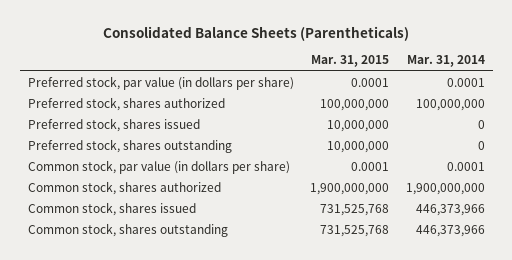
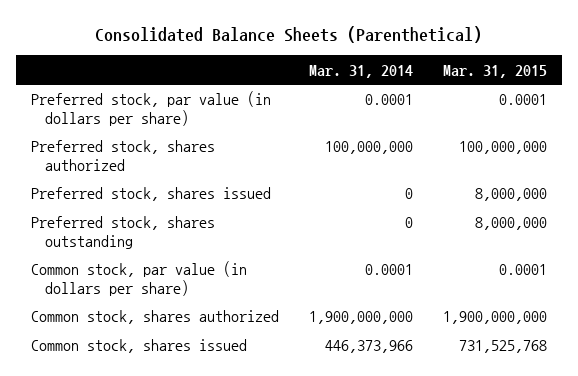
[103,25,410,41] Consolidated Balance Sheets (Parentheticals) -> [95,25,483,43] Consolidated Balance Sheets (Parenthetical)
[327,119,390,132] 10,000,000 -> [475,188,548,202] 8,000,000
[327,140,390,153] 10,000,000 -> [475,217,548,231] 8,000,000
[27,222,228,237] Common stock, shares outstanding -> none

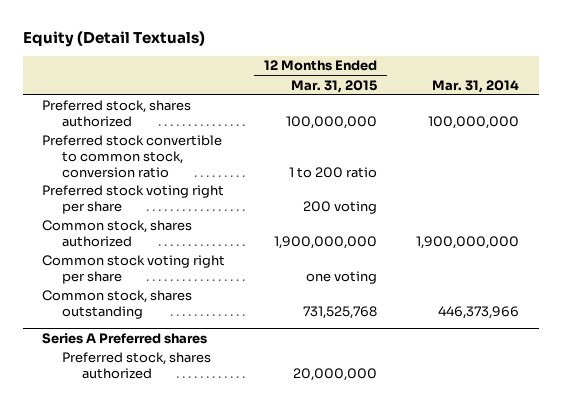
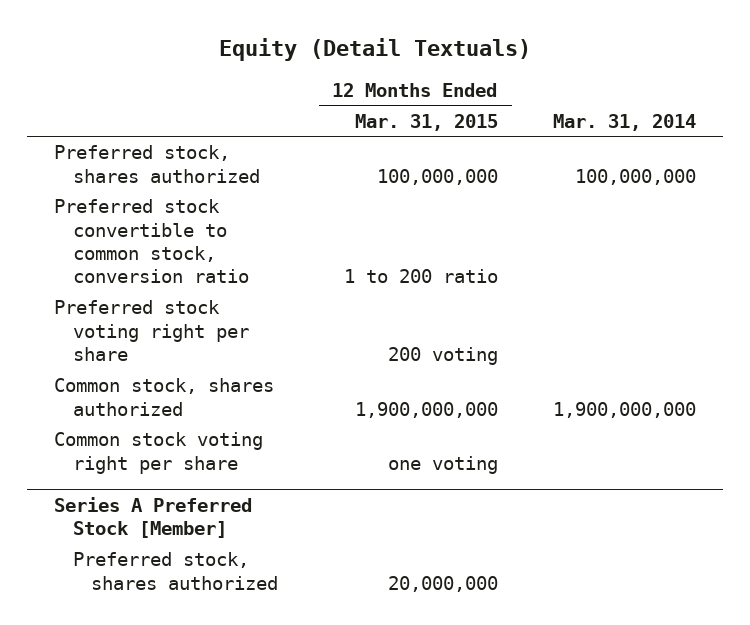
[42,290,193,320] Common stock, shares outstanding -> none
[42,333,208,345] Series A Preferred shares -> [54,496,253,539] Series A Preferred Stock [Member]

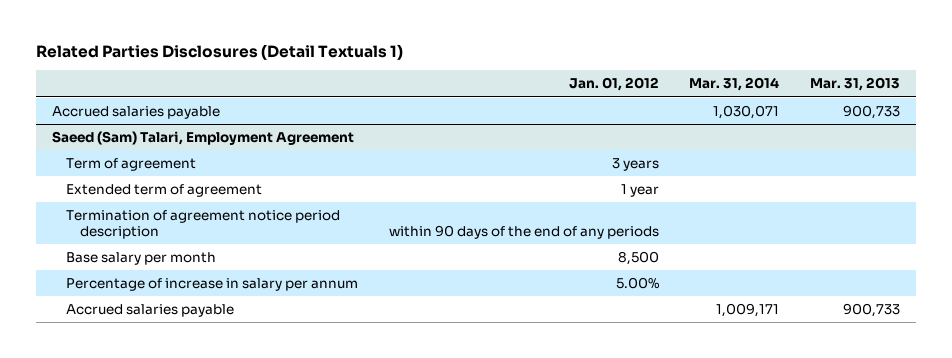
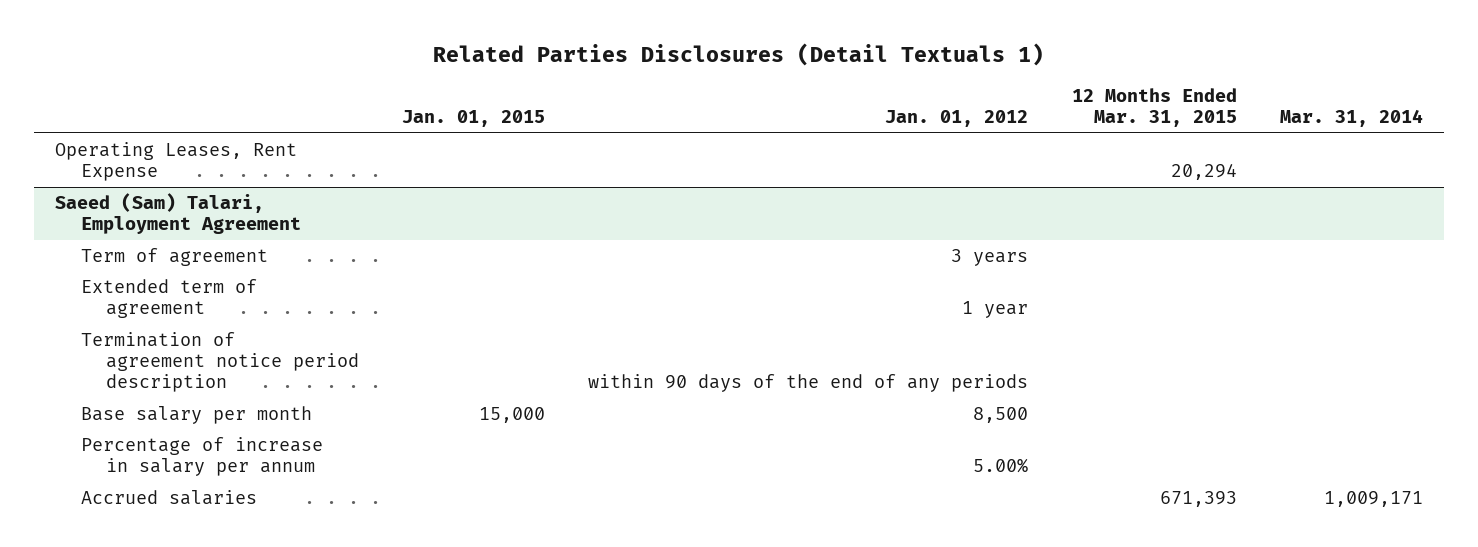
[810,77,901,92] Mar. 31, 2013 -> none
none -> [402,110,546,128] Jan. 01, 2015
none -> [1071,88,1237,128] 12 Months Ended Mar. 31, 2015
[51,106,220,120] Accrued salaries payable -> none
none -> [55,142,298,182] Operating Leases, Rent Expense
[65,304,234,318] Accrued salaries payable -> [80,490,257,506] Accrued salaries

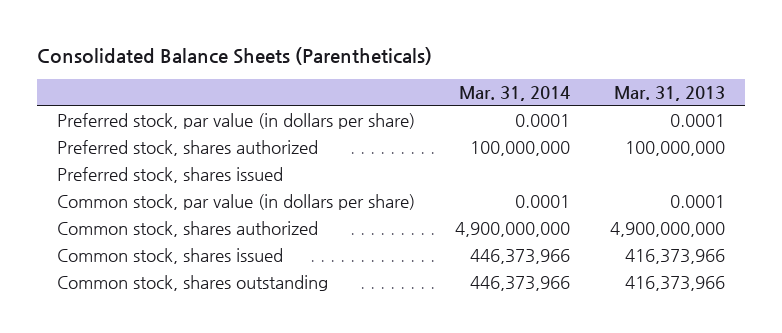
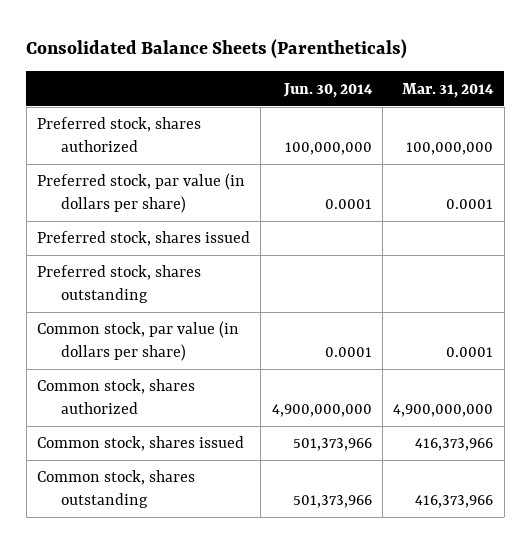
[614,85,726,101] Mar. 31, 2013 -> none
none -> [282,82,373,98] Jun. 30, 2014
[57,113,416,130] Preferred stock, par value (in dollars per share) -> [37,173,246,213] Preferred stock, par value (in dollars per share)
none -> [37,265,202,303] Preferred stock, shares outstanding
[470,249,571,265] 446,373,966 -> [415,438,494,452] 416,373,966
[470,276,571,292] 446,373,966 -> [415,494,494,508] 416,373,966

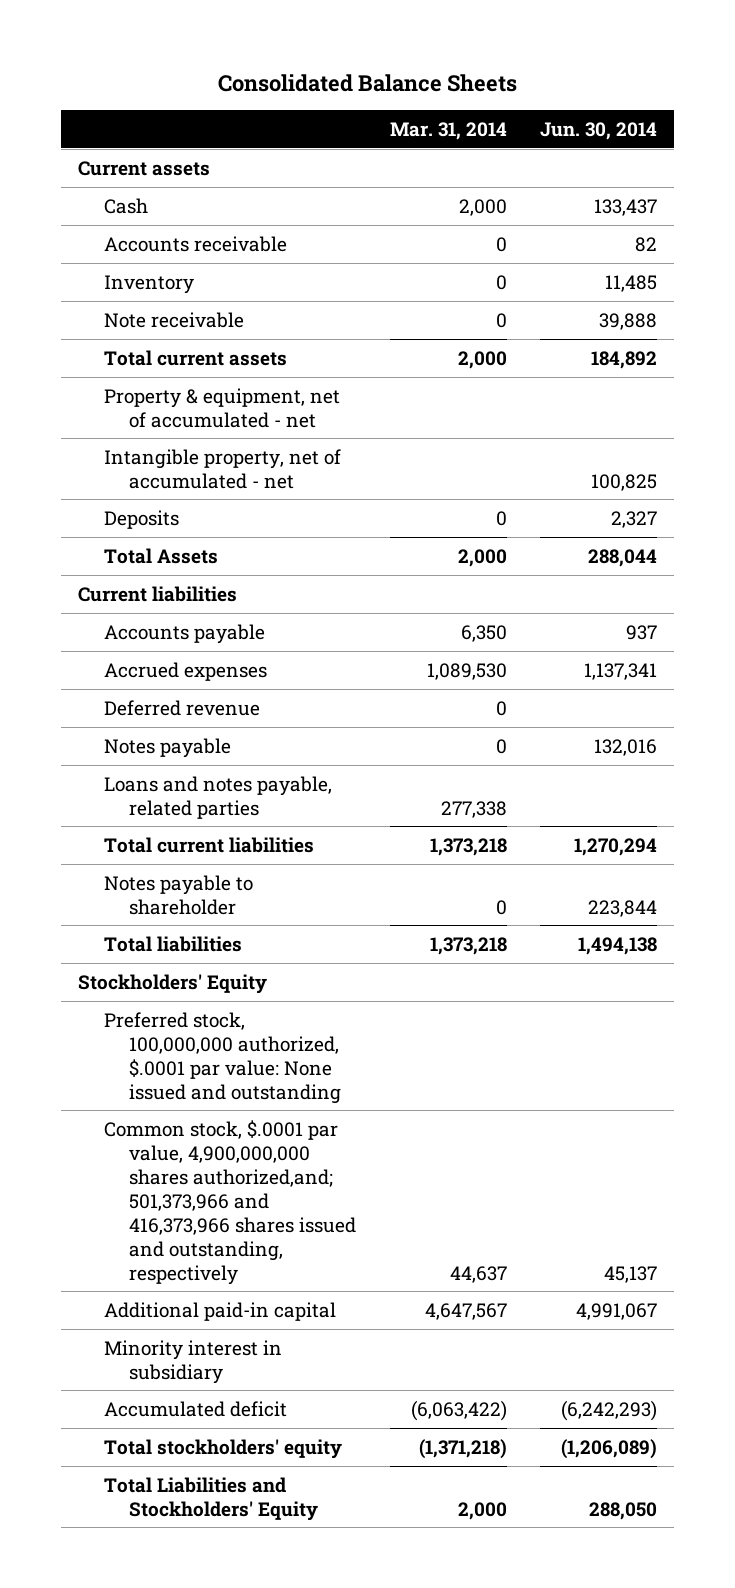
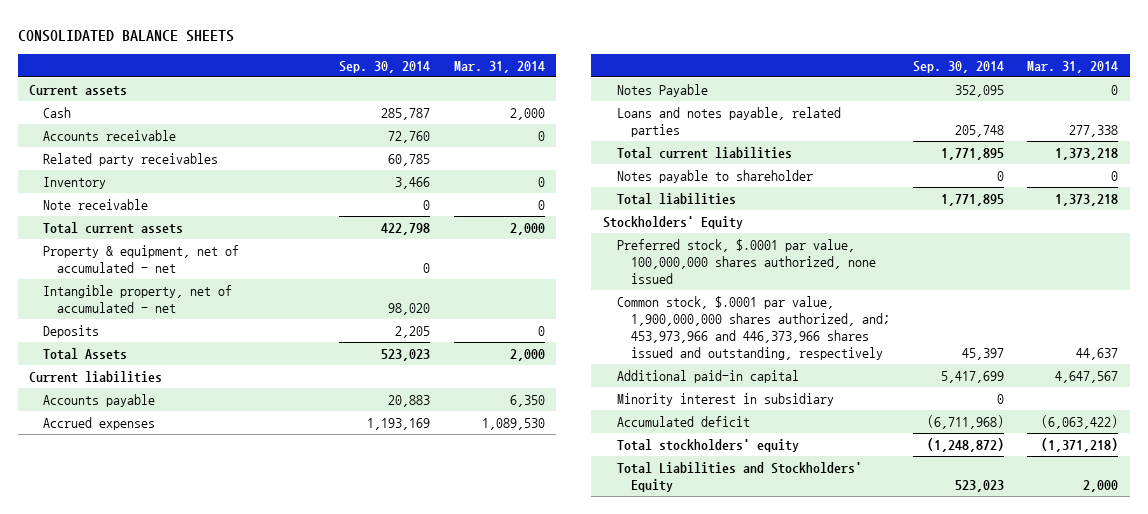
[217,74,517,93] Consolidated Balance Sheets -> [17,29,234,42] CONSOLIDATED BALANCE SHEETS
[540,122,658,141] Jun. 30, 2014 -> none
none -> [339,60,431,73] Sep. 30, 2014
none -> [43,152,219,166] Related party receivables
[103,699,260,716] Deferred revenue -> none
[103,737,231,758] Notes payable -> [616,83,708,97] Notes Payable
[103,1011,342,1104] Preferred stock, 100,000,000 authorized, $.0001 par value: None issued and outstanding -> [616,238,876,284] Preferred stock, $.0001 par value, 100,000,000 shares authorized, none issued
[103,1119,357,1285] Common stock, $.0001 par value, 4,900,000,000 shares authorized,and; 501,373,966 and 416,373,966 shares issued and outstanding, respectively -> [616,295,890,360] Common stock, $.0001 par value, 1,900,000,000 shares authorized, and; 453,973,966 and 446,373,966 shares issued and outstanding, respectively

